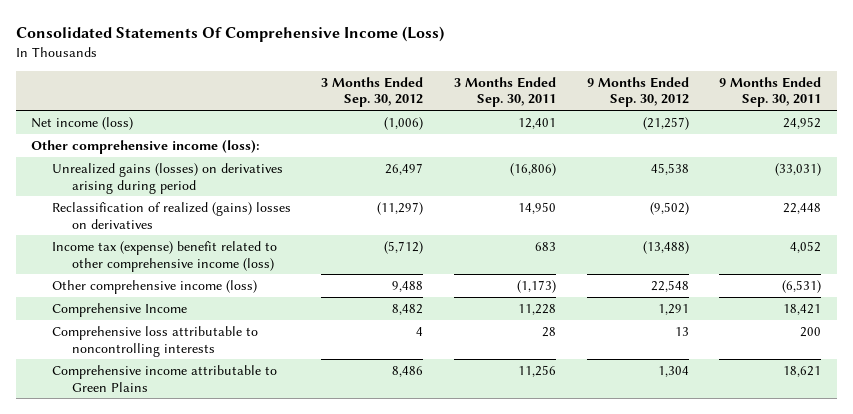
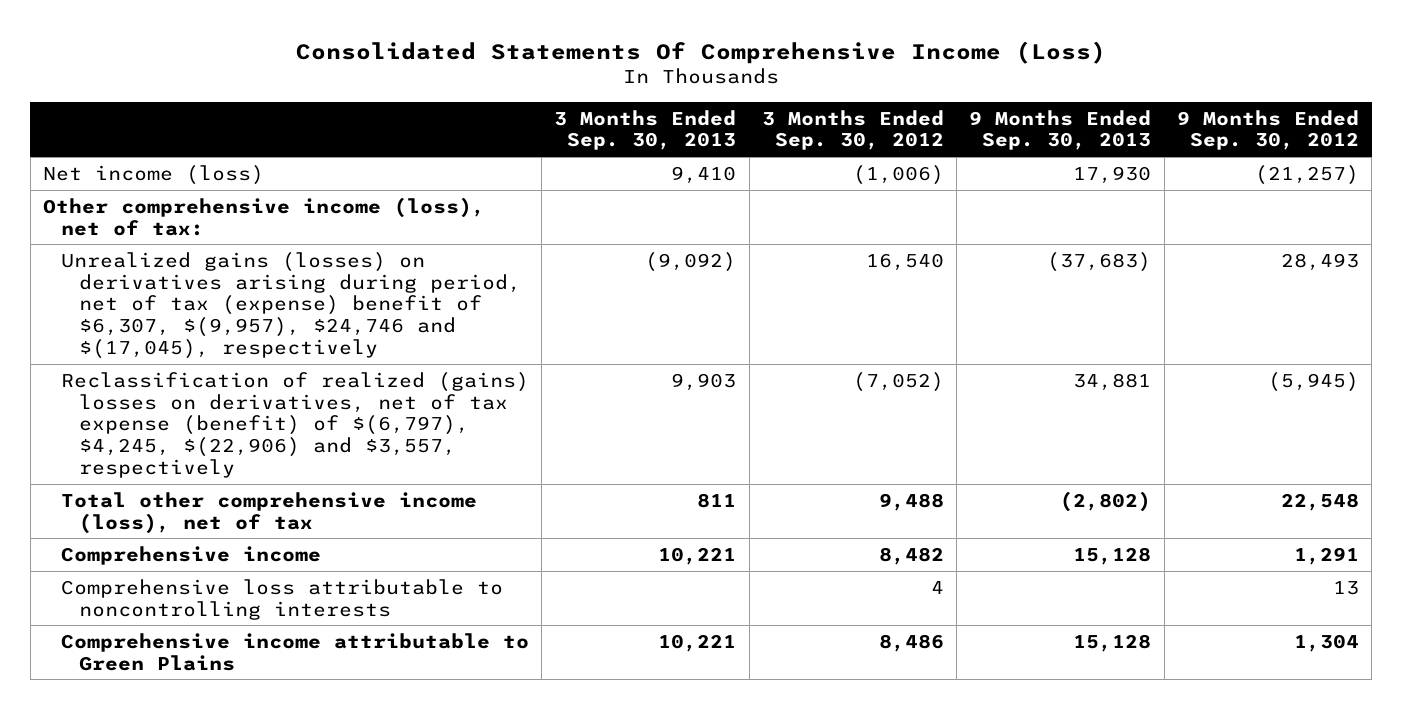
[454,76,557,108] 3 Months Ended Sep. 30, 2011 -> none
[719,76,822,108] 9 Months Ended Sep. 30, 2011 -> none
none -> [554,109,737,151] 3 Months Ended Sep. 30, 2013
none -> [969,109,1152,151] 9 Months Ended Sep. 30, 2013
[51,162,283,194] Unrealized gains (losses) on derivatives arising during period -> none
[51,201,291,229] Reclassification of realized (gains) losses on derivatives -> none
[51,240,277,272] Income tax (expense) benefit related to other comprehensive income (loss) -> none
[31,139,261,154] Other comprehensive income (loss): -> [42,196,485,236] Other comprehensive income (loss), net of tax:
none -> [60,251,521,359] Unrealized gains (losses) on derivatives arising during period, net of tax (expense) benefit of $6,307, $(9,957), $24,746 and $(17,045), respectively
none -> [60,371,529,478] Reclassification of realized (gains) losses on derivatives, net of tax expense (benefit) of $(6,797), $4,245, $(22,906) and $3,557, respectively
[51,279,257,294] Other comprehensive income (loss) -> [60,491,477,534] Total other comprehensive income (loss), net of tax
[51,302,187,317] Comprehensive Income -> [60,545,321,565] Comprehensive income

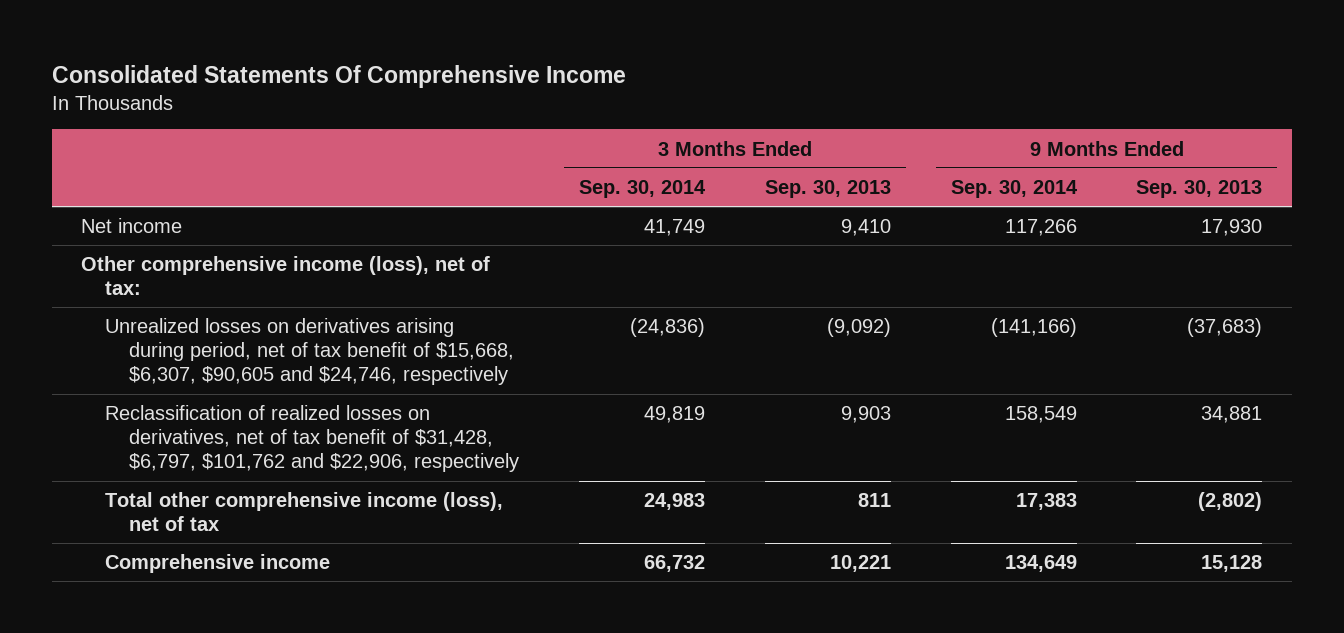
[295,40,1106,64] Consolidated Statements Of Comprehensive Income (Loss) -> [51,64,626,88] Consolidated Statements Of Comprehensive Income
[761,109,944,151] 3 Months Ended Sep. 30, 2012 -> none
[1176,109,1359,151] 9 Months Ended Sep. 30, 2012 -> none
none -> [579,179,707,198] Sep. 30, 2014
none -> [950,179,1078,198] Sep. 30, 2014
[42,164,264,185] Net income (loss) -> [81,218,183,234] Net income
[60,251,521,359] Unrealized gains (losses) on derivatives arising during period, net of tax (expense) benefit of $6,307, $(9,957), $24,746 and $(17,045), respectively -> [105,318,515,386] Unrealized losses on derivatives arising during period, net of tax benefit of $15,668, $6,307, $90,605 and $24,746, respectively
[60,371,529,478] Reclassification of realized (gains) losses on derivatives, net of tax expense (benefit) of $(6,797), $4,245, $(22,906) and $3,557, respectively -> [105,405,520,473] Reclassification of realized losses on derivatives, net of tax benefit of $31,428, $6,797, $101,762 and $22,906, respectively
[60,578,503,620] Comprehensive loss attributable to noncontrolling interests -> none
[60,632,529,671] Comprehensive income attributable to Green Plains -> none

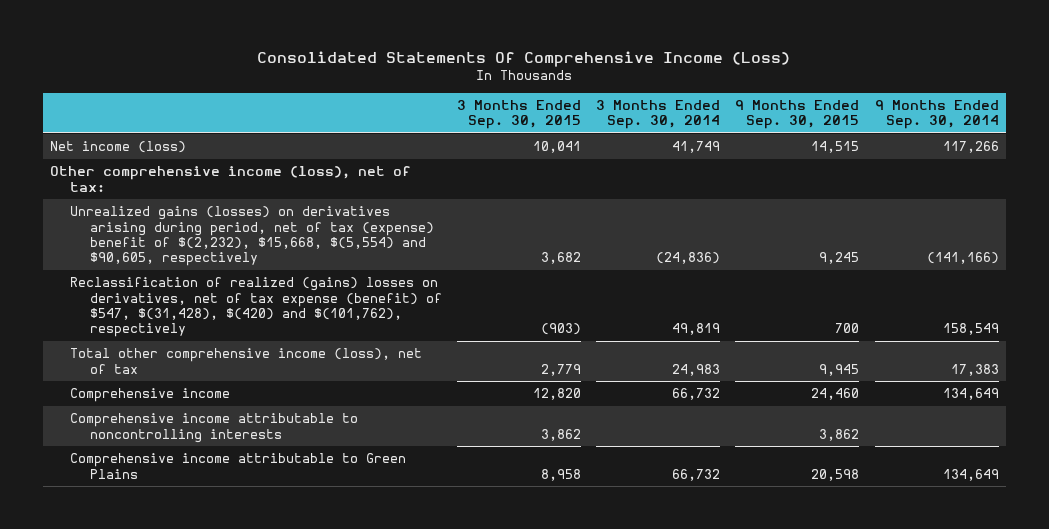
[51,64,626,88] Consolidated Statements Of Comprehensive Income -> [257,50,791,67] Consolidated Statements Of Comprehensive Income (Loss)
[764,179,891,198] Sep. 30, 2013 -> none
[1136,179,1263,198] Sep. 30, 2013 -> none
none -> [456,99,581,130] 3 Months Ended Sep. 30, 2015
none -> [735,99,860,130] 9 Months Ended Sep. 30, 2015
[81,218,183,234] Net income -> [50,141,187,154] Net income (loss)
[105,318,515,386] Unrealized losses on derivatives arising during period, net of tax benefit of $15,668, $6,307, $90,605 and $24,746, respectively -> [70,206,434,267] Unrealized gains (losses) on derivatives arising during period, net of tax (expense) benefit of $(2,232), $15,668, $(5,554) and $90,605, respectively
[105,405,520,473] Reclassification of realized losses on derivatives, net of tax benefit of $31,428, $6,797, $101,762 and $22,906, respectively -> [70,277,442,338] Reclassification of realized (gains) losses on derivatives, net of tax expense (benefit) of $547, $(31,428), $(420) and $(101,762), respectively
none -> [70,413,359,443] Comprehensive income attributable to noncontrolling interests
none -> [70,453,407,479] Comprehensive income attributable to Green Plains

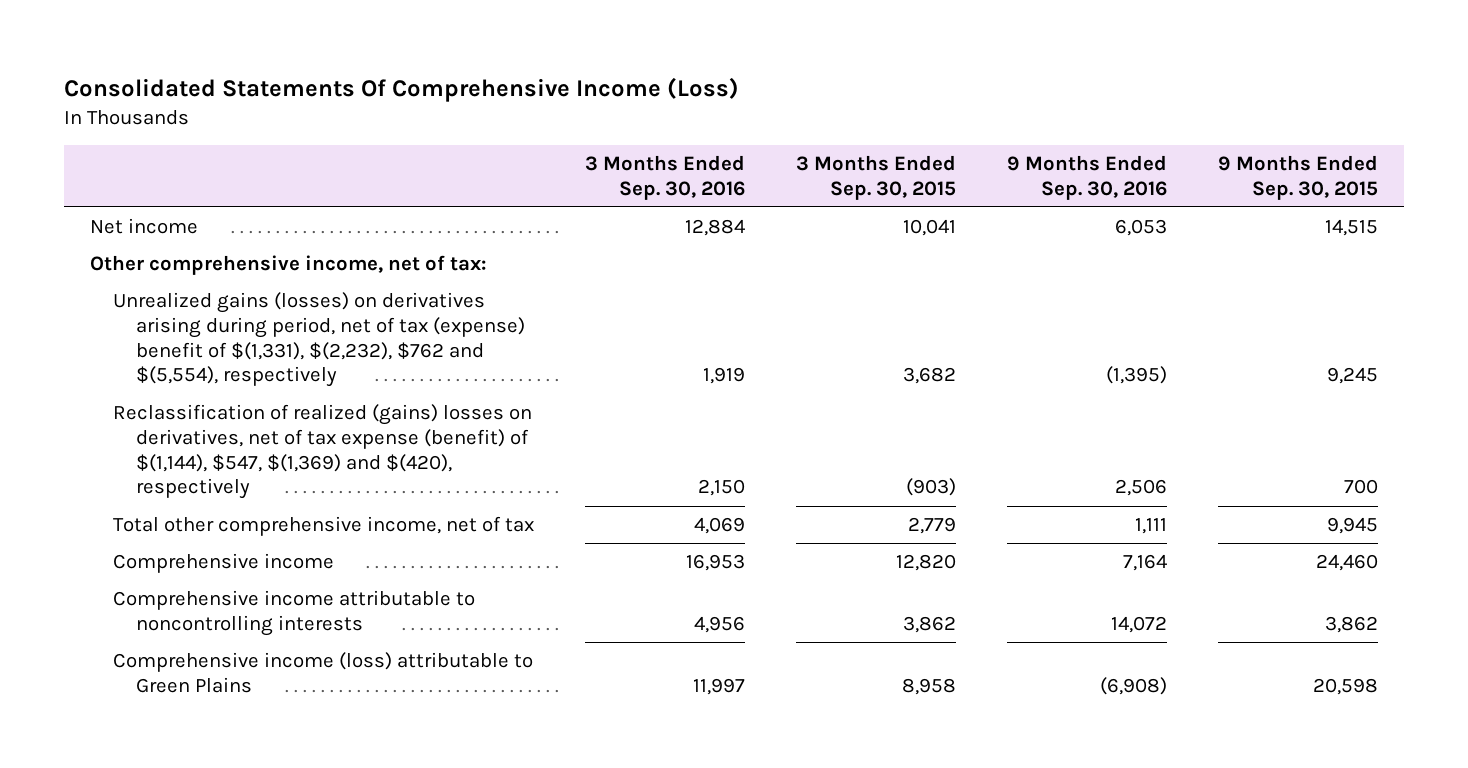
[596,99,721,130] 3 Months Ended Sep. 30, 2014 -> none
[874,99,999,130] 9 Months Ended Sep. 30, 2014 -> none
none -> [584,154,745,200] 3 Months Ended Sep. 30, 2016
none -> [1006,154,1167,200] 9 Months Ended Sep. 30, 2016
[50,141,187,154] Net income (loss) -> [89,218,198,235] Net income
[50,166,412,192] Other comprehensive income (loss), net of tax: -> [89,255,487,276] Other comprehensive income, net of tax:
[70,206,434,267] Unrealized gains (losses) on derivatives arising during period, net of tax (expense) benefit of $(2,232), $15,668, $(5,554) and $90,605, respectively -> [112,292,525,388] Unrealized gains (losses) on derivatives arising during period, net of tax (expense) benefit of $(1,331), $(2,232), $762 and $(5,554), respectively
[70,277,442,338] Reclassification of realized (gains) losses on derivatives, net of tax expense (benefit) of $547, $(31,428), $(420) and $(101,762), respectively -> [112,404,532,500] Reclassification of realized (gains) losses on derivatives, net of tax expense (benefit) of $(1,144), $547, $(1,369) and $(420), respectively
[70,348,423,374] Total other comprehensive income (loss), net of tax -> [112,516,534,537] Total other comprehensive income, net of tax
[70,453,407,479] Comprehensive income attributable to Green Plains -> [112,652,533,693] Comprehensive income (loss) attributable to Green Plains

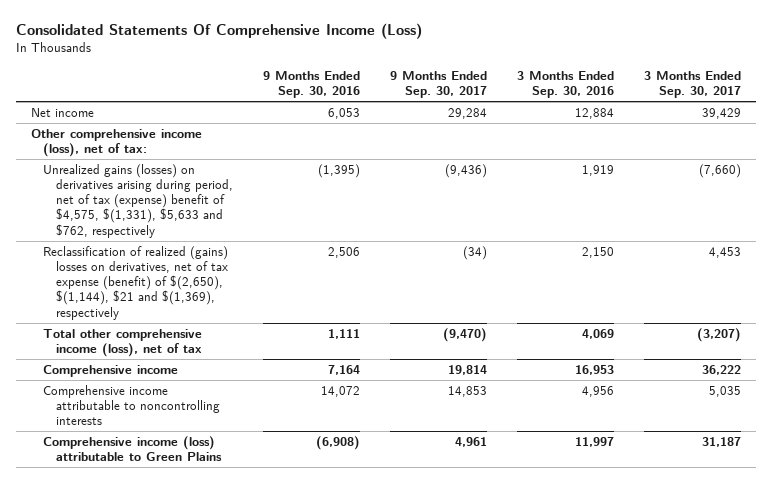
[795,154,956,200] 3 Months Ended Sep. 30, 2015 -> none
[1218,154,1379,200] 9 Months Ended Sep. 30, 2015 -> none
none -> [389,71,487,99] 9 Months Ended Sep. 30, 2017
none -> [643,71,741,99] 3 Months Ended Sep. 30, 2017
[89,255,487,276] Other comprehensive income, net of tax: -> [30,128,202,158] Other comprehensive income (loss), net of tax:
[112,292,525,388] Unrealized gains (losses) on derivatives arising during period, net of tax (expense) benefit of $(1,331), $(2,232), $762 and $(5,554), respectively -> [43,163,233,238] Unrealized gains (losses) on derivatives arising during period, net of tax (expense) benefit of $4,575, $(1,331), $5,633 and $762, respectively
[112,404,532,500] Reclassification of realized (gains) losses on derivatives, net of tax expense (benefit) of $(1,144), $547, $(1,369) and $(420), respectively -> [43,245,229,320] Reclassification of realized (gains) losses on derivatives, net of tax expense (benefit) of $(2,650), $(1,144), $21 and $(1,369), respectively
[112,516,534,537] Total other comprehensive income, net of tax -> [43,328,203,358] Total other comprehensive income (loss), net of tax

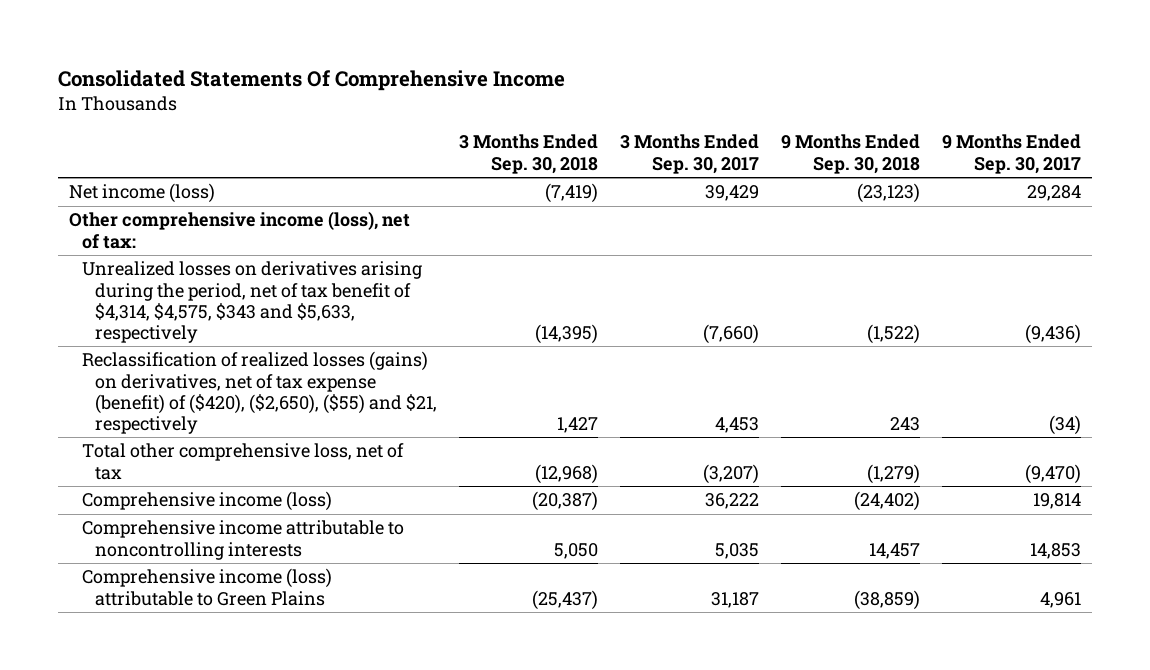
[15,23,422,40] Consolidated Statements Of Comprehensive Income (Loss) -> [58,70,566,92] Consolidated Statements Of Comprehensive Income
[262,71,360,99] 9 Months Ended Sep. 30, 2016 -> none
[516,71,614,99] 3 Months Ended Sep. 30, 2016 -> none
none -> [458,134,598,174] 3 Months Ended Sep. 30, 2018
none -> [780,134,920,174] 9 Months Ended Sep. 30, 2018
[30,107,94,117] Net income -> [69,183,216,204] Net income (loss)
[43,163,233,238] Unrealized gains (losses) on derivatives arising during period, net of tax (expense) benefit of $4,575, $(1,331), $5,633 and $762, respectively -> [82,261,423,343] Unrealized losses on derivatives arising during the period, net of tax benefit of $4,314, $4,575, $343 and $5,633, respectively
[43,245,229,320] Reclassification of realized (gains) losses on derivatives, net of tax expense (benefit) of $(2,650), $(1,144), $21 and $(1,369), respectively -> [82,351,437,434] Reclassification of realized losses (gains) on derivatives, net of tax expense (benefit) of ($420), ($2,650), ($55) and $21, respectively
[43,328,203,358] Total other comprehensive income (loss), net of tax -> [82,443,405,480] Total other comprehensive loss, net of tax
[43,364,179,377] Comprehensive income -> [82,491,333,512] Comprehensive income (loss)

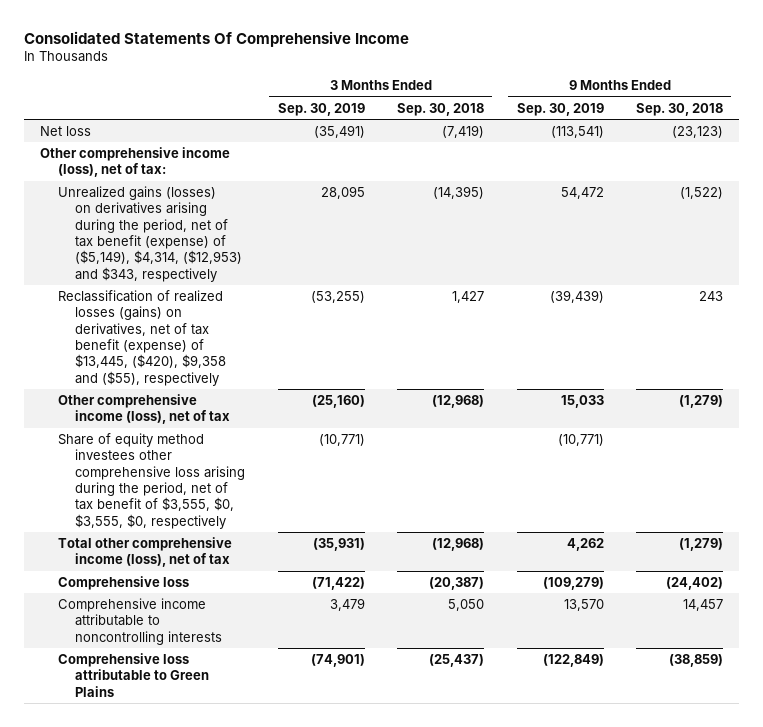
[619,134,759,174] 3 Months Ended Sep. 30, 2017 -> none
[941,134,1081,174] 9 Months Ended Sep. 30, 2017 -> none
none -> [277,102,365,116] Sep. 30, 2019
none -> [516,102,604,116] Sep. 30, 2019
[69,183,216,204] Net income (loss) -> [40,125,92,136] Net loss
[82,261,423,343] Unrealized losses on derivatives arising during the period, net of tax benefit of $4,314, $4,575, $343 and $5,633, respectively -> [57,185,243,282] Unrealized gains (losses) on derivatives arising during the period, net of tax benefit (expense) of ($5,149), $4,314, ($12,953) and $343, respectively
[82,351,437,434] Reclassification of realized losses (gains) on derivatives, net of tax expense (benefit) of ($420), ($2,650), ($55) and $21, respectively -> [57,289,227,386] Reclassification of realized losses (gains) on derivatives, net of tax benefit (expense) of $13,445, ($420), $9,358 and ($55), respectively
none -> [57,393,231,425] Other comprehensive income (loss), net of tax
none -> [57,432,246,529] Share of equity method investees other comprehensive loss arising during the period, net of tax benefit of $3,555, $0, $3,555, $0, respectively
[82,443,405,480] Total other comprehensive loss, net of tax -> [57,536,232,568] Total other comprehensive income (loss), net of tax
[82,491,333,512] Comprehensive income (loss) -> [57,575,189,590] Comprehensive loss
[82,568,333,606] Comprehensive income (loss) attributable to Green Plains -> [57,652,210,697] Comprehensive loss attributable to Green Plains

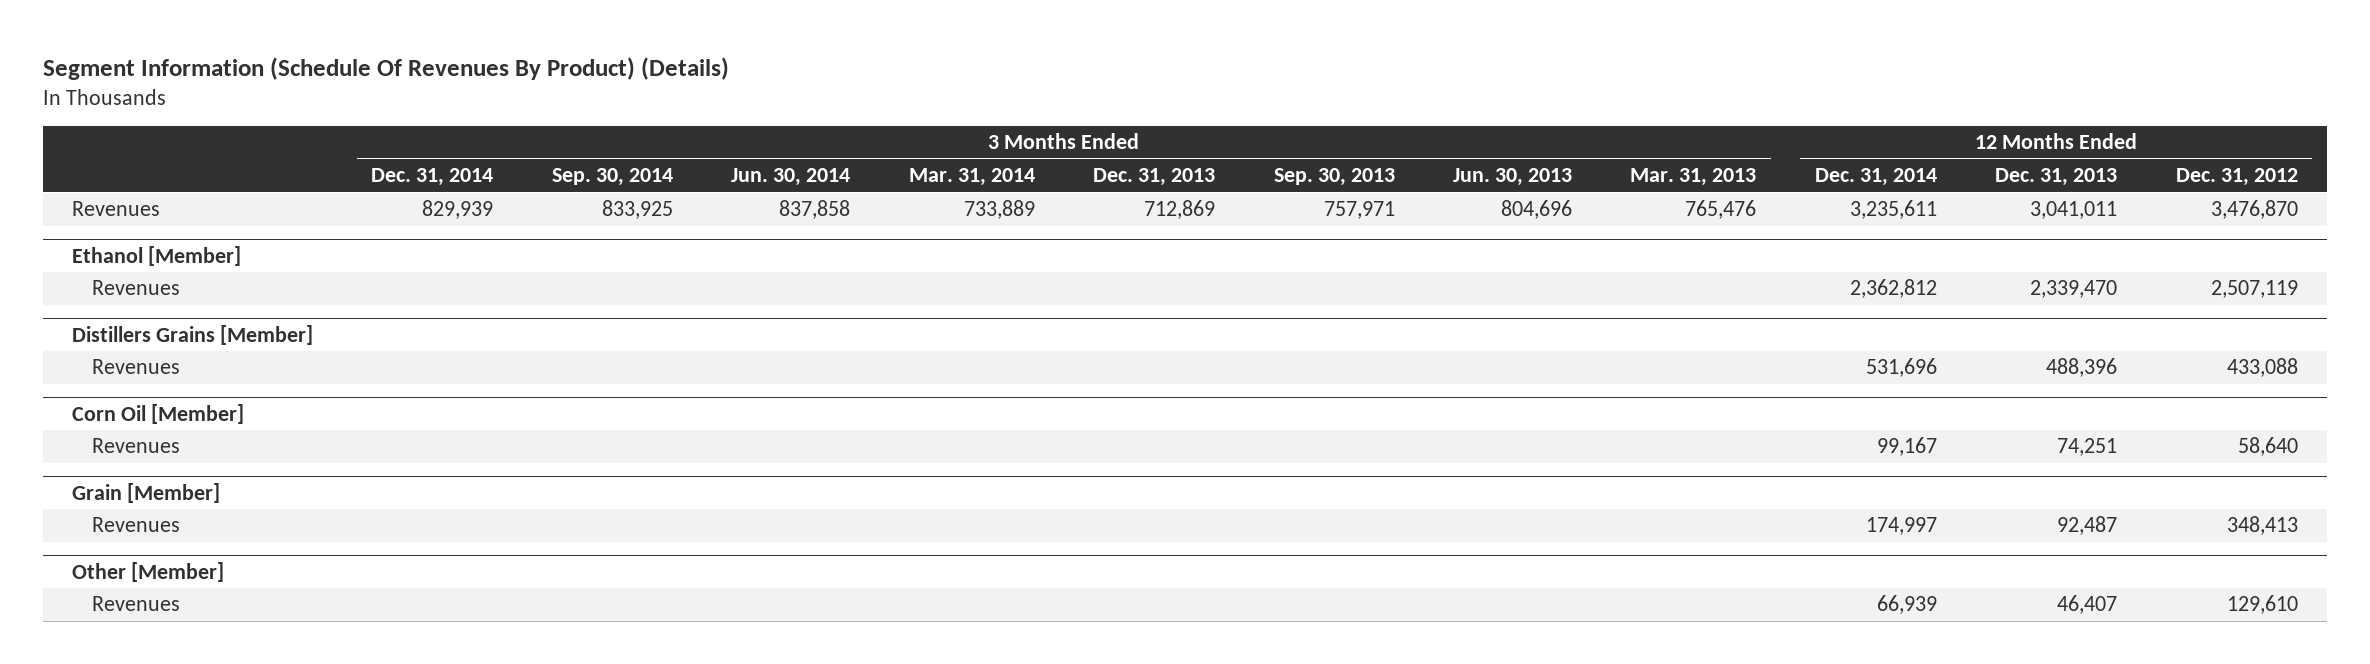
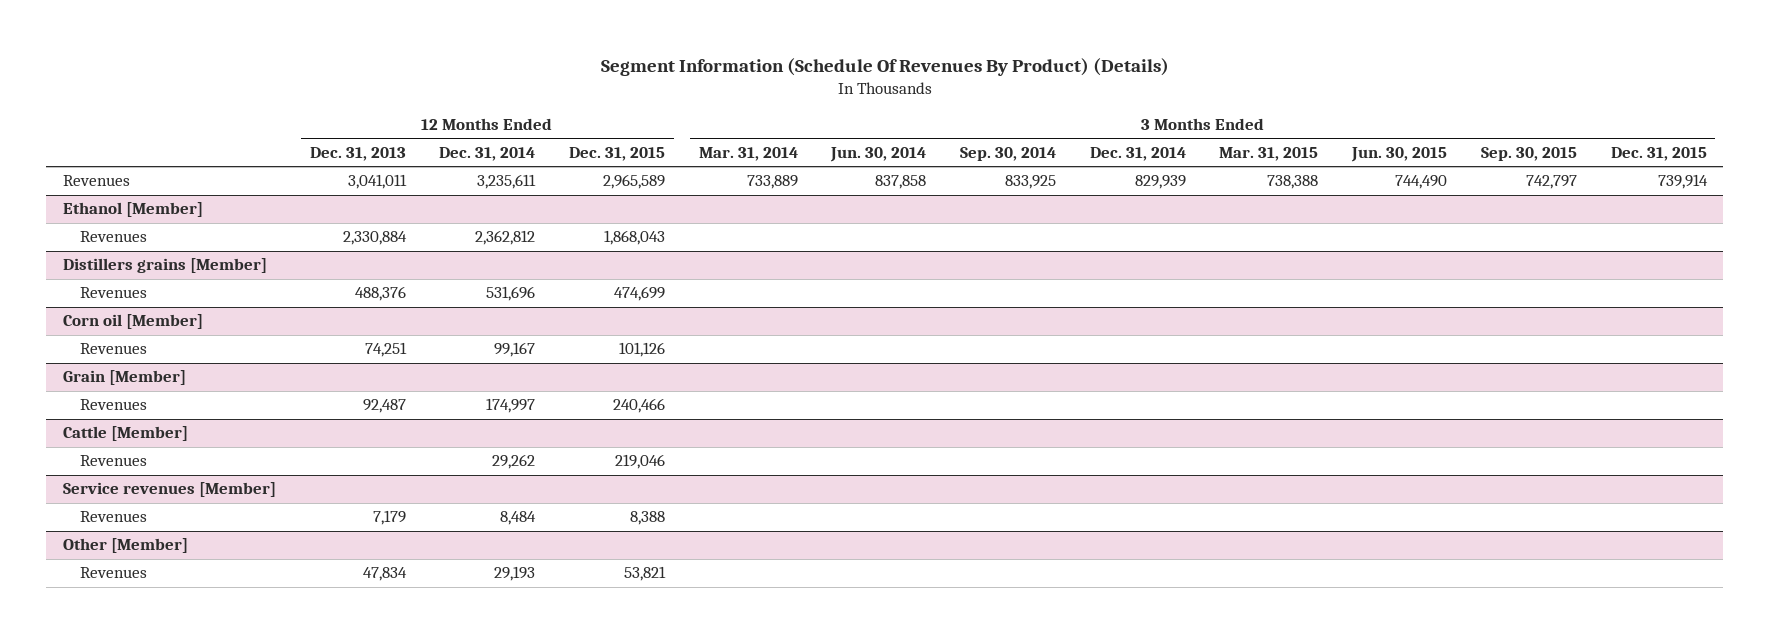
[1093,168,1216,187] Dec. 31, 2013 -> none
[1273,168,1395,187] Sep. 30, 2013 -> none
[1452,168,1572,187] Jun. 30, 2013 -> none
[1630,168,1757,187] Mar. 31, 2013 -> none
[2175,168,2298,187] Dec. 31, 2012 -> none
none -> [569,147,666,162] Dec. 31, 2015
none -> [1219,147,1319,162] Mar. 31, 2015
none -> [1351,147,1448,163] Jun. 30, 2015
none -> [1480,147,1577,162] Sep. 30, 2015
none -> [1610,147,1707,162] Dec. 31, 2015
[2030,280,2118,299] 2,339,470 -> [342,231,407,246] 2,330,884
[71,324,313,345] Distillers Grains [Member] -> [63,258,268,274] Distillers grains [Member]
[2046,358,2118,378] 488,396 -> [354,286,406,302] 488,376
[71,403,244,424] Corn Oil [Member] -> [63,314,204,330] Corn oil [Member]
none -> [63,426,189,442] Cattle [Member]
none -> [79,455,147,467] Revenues
none -> [63,482,277,498] Service revenues [Member]
none -> [79,511,147,523] Revenues
[1876,595,1937,615] 66,939 -> [494,566,536,582] 29,193
[2057,595,2118,615] 46,407 -> [362,567,407,582] 47,834

